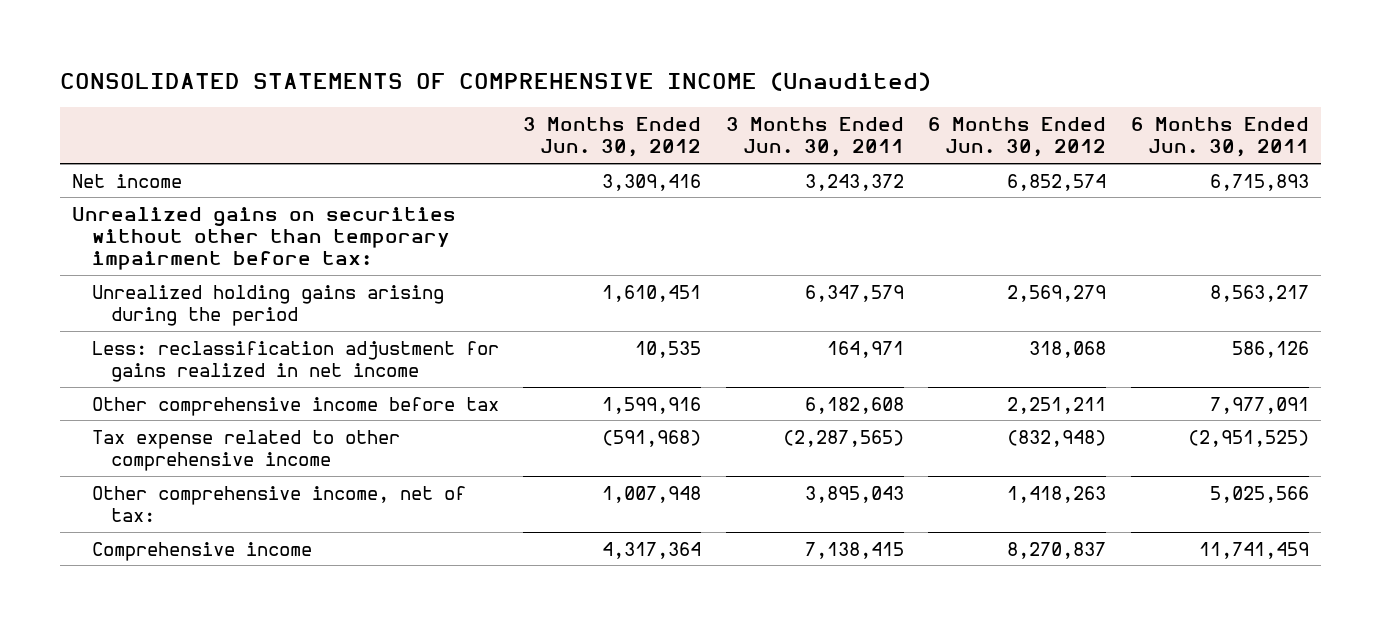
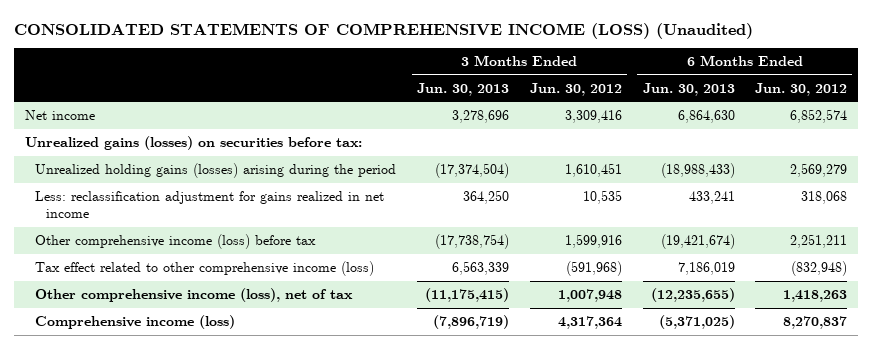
[60,71,932,91] CONSOLIDATED STATEMENTS OF COMPREHENSIVE INCOME (Unaudited) -> [14,22,754,39] CONSOLIDATED STATEMENTS OF COMPREHENSIVE INCOME (LOSS) (Unaudited)
[725,117,904,158] 3 Months Ended Jun. 30, 2011 -> none
[1130,117,1309,158] 6 Months Ended Jun. 30, 2011 -> none
none -> [416,82,509,96] Jun. 30, 2013
none -> [642,82,735,96] Jun. 30, 2013
[72,206,457,271] Unrealized gains on securities without other than temporary impairment before tax: -> [24,135,362,150] Unrealized gains (losses) on securities before tax:
[91,284,444,327] Unrealized holding gains arising during the period -> [35,162,397,178] Unrealized holding gains (losses) arising during the period
[91,396,499,416] Other comprehensive income before tax -> [35,233,317,249] Other comprehensive income (loss) before tax
[91,429,400,472] Tax expense related to other comprehensive income -> [35,260,375,276] Tax effect related to other comprehensive income (loss)
[91,485,466,523] Other comprehensive income, net of tax: -> [35,287,354,302] Other comprehensive income (loss), net of tax
[91,541,312,561] Comprehensive income -> [35,314,236,329] Comprehensive income (loss)

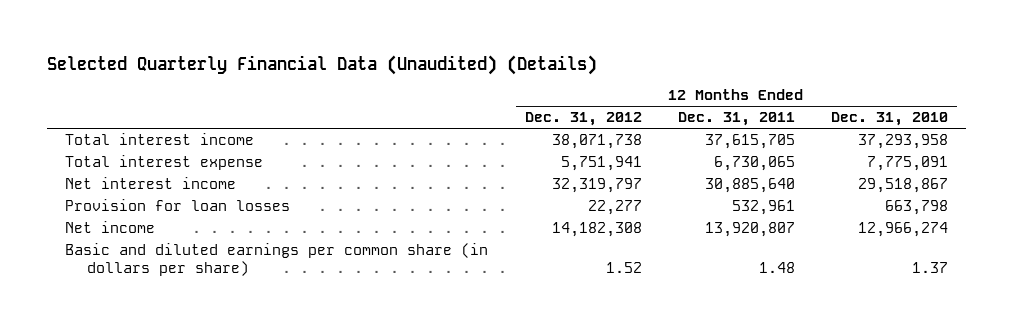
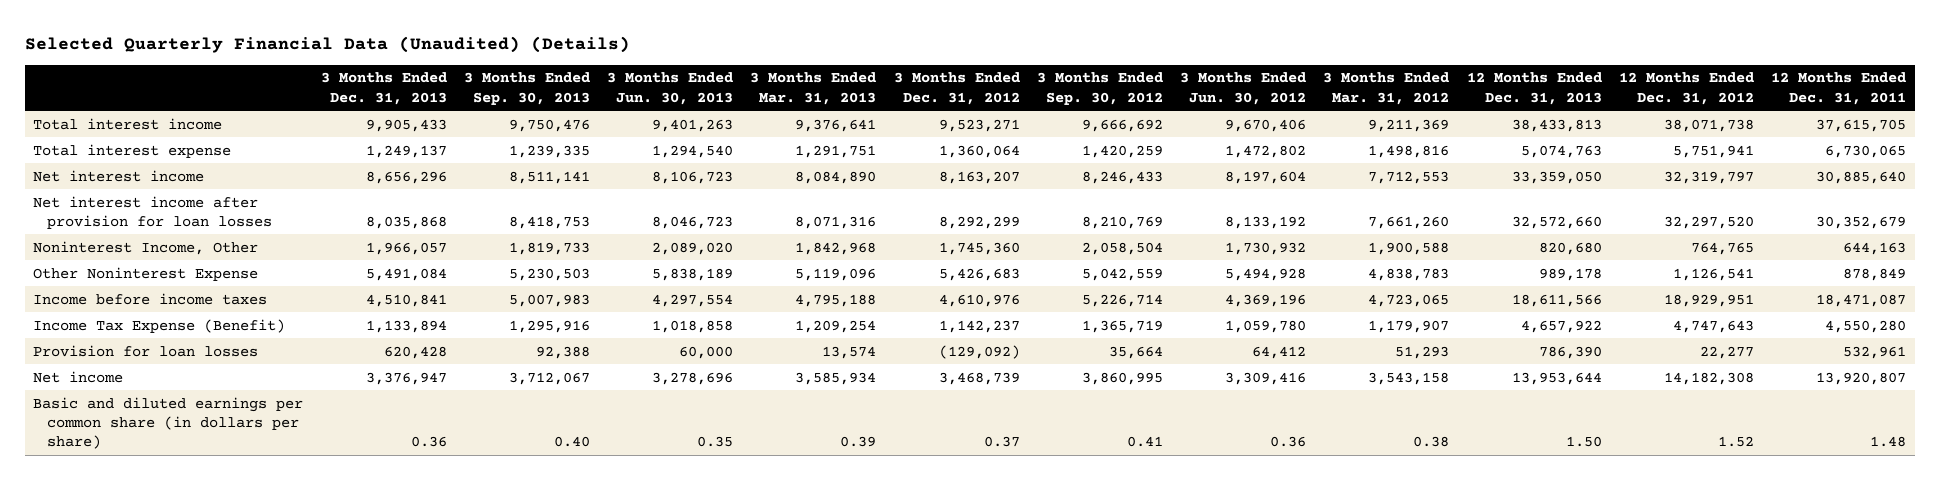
[830,112,948,127] Dec. 31, 2010 -> none
none -> [320,72,447,105] 3 Months Ended Dec. 31, 2013
none -> [463,72,590,105] 3 Months Ended Sep. 30, 2013
none -> [607,72,734,105] 3 Months Ended Jun. 30, 2013
none -> [750,72,877,105] 3 Months Ended Mar. 31, 2013
none -> [893,72,1020,105] 3 Months Ended Dec. 31, 2012
none -> [1036,72,1163,105] 3 Months Ended Sep. 30, 2012
none -> [1180,72,1307,105] 3 Months Ended Jun. 30, 2012
none -> [1323,72,1450,105] 3 Months Ended Mar. 31, 2012
none -> [1466,72,1602,105] 12 Months Ended Dec. 31, 2013
none -> [33,195,273,229] Net interest income after provision for loan losses
none -> [33,240,259,255] Noninterest Income, Other
none -> [33,266,259,281] Other Noninterest Expense
none -> [33,292,268,305] Income before income taxes
none -> [33,318,286,333] Income Tax Expense (Benefit)

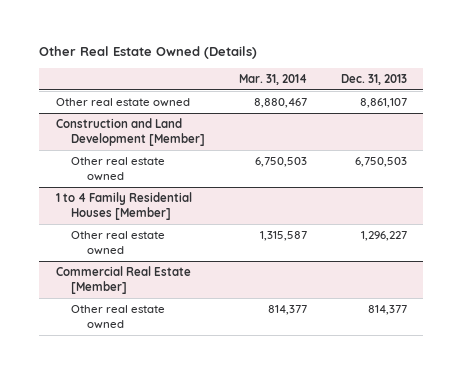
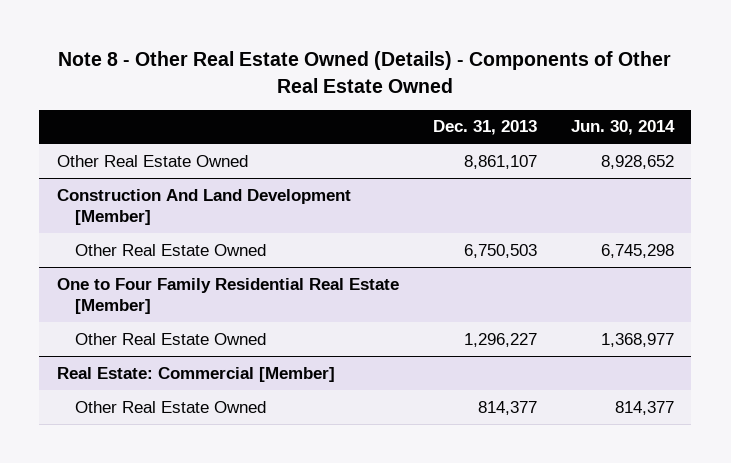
[38,46,257,60] Other Real Estate Owned (Details) -> [58,50,672,93] Note 8 - Other Real Estate Owned (Details) - Components of Other Real Estate Owned
[239,73,308,85] Mar. 31, 2014 -> none
none -> [571,120,676,136] Jun. 30, 2014
[55,191,192,220] 1 to 4 Family Residential Houses [Member] -> none
[55,97,190,107] Other real estate owned -> [56,154,248,167] Other Real Estate Owned
[55,117,206,146] Construction and Land Development [Member] -> [56,188,351,226] Construction And Land Development [Member]
[71,156,166,181] Other real estate owned -> [74,243,266,256] Other Real Estate Owned
none -> [56,277,399,315] One to Four Family Residential Real Estate [Member]
[71,230,166,255] Other real estate owned -> [74,332,266,345] Other Real Estate Owned
[55,265,191,294] Commercial Real Estate [Member] -> [56,366,335,382] Real Estate: Commercial [Member]
[71,304,166,329] Other real estate owned -> [74,400,266,413] Other Real Estate Owned

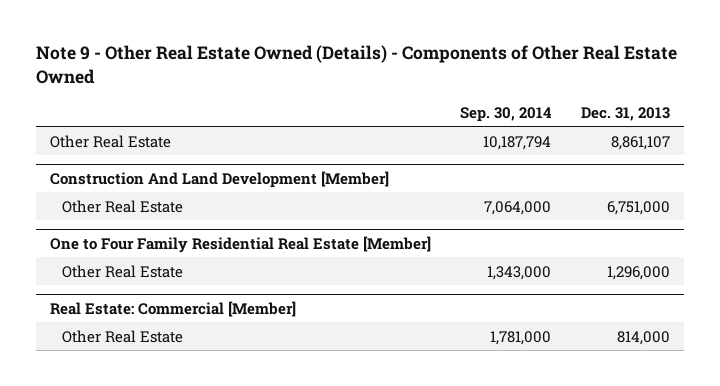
[58,50,672,93] Note 8 - Other Real Estate Owned (Details) - Components of Other Real Estate Owned -> [35,45,677,84] Note 9 - Other Real Estate Owned (Details) - Components of Other Real Estate Owned
[571,120,676,136] Jun. 30, 2014 -> none
none -> [460,106,553,122] Sep. 30, 2014
[56,154,248,167] Other Real Estate Owned -> [50,134,172,148] Other Real Estate
[74,243,266,256] Other Real Estate Owned -> [62,199,184,213] Other Real Estate
[463,243,537,258] 6,750,503 -> [606,200,670,215] 6,751,000
[74,332,266,345] Other Real Estate Owned -> [62,264,184,278] Other Real Estate
[463,332,537,347] 1,296,227 -> [606,265,670,280] 1,296,000
[74,400,266,413] Other Real Estate Owned -> [62,329,184,343] Other Real Estate
[477,400,537,415] 814,377 -> [616,330,670,345] 814,000

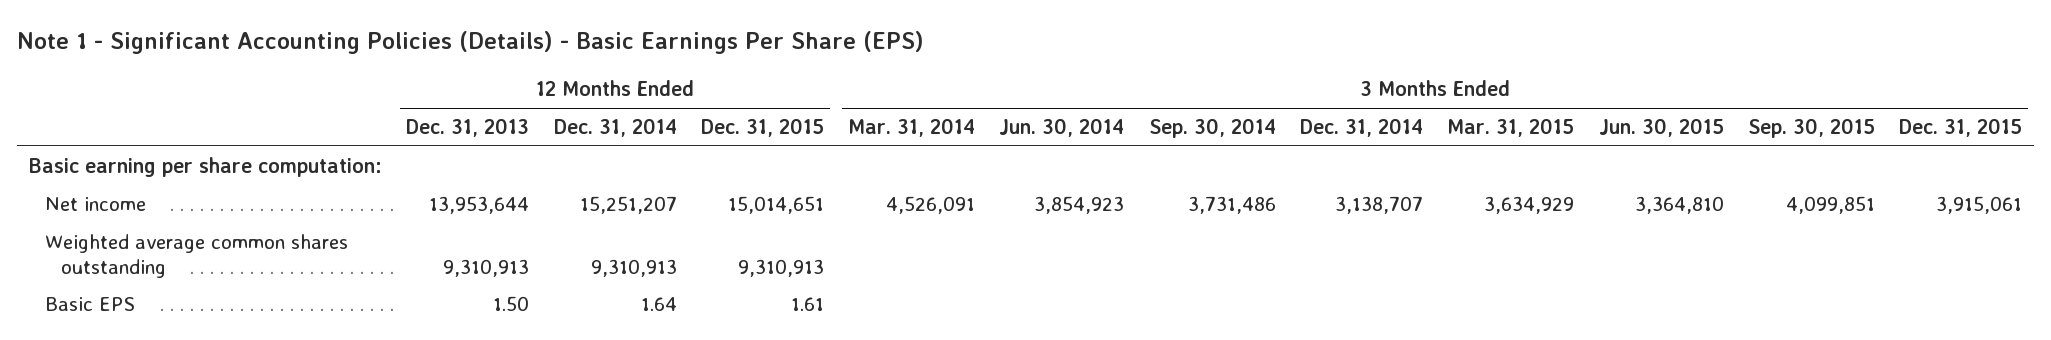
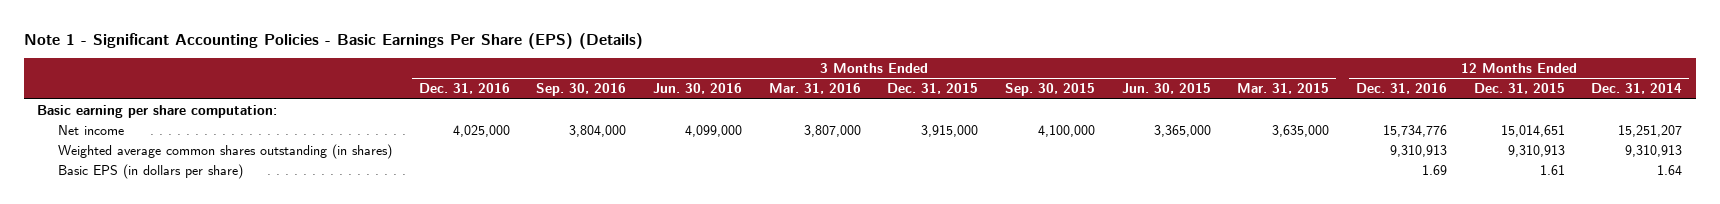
[16,31,924,55] Note 1 - Significant Accounting Policies (Details) - Basic Earnings Per Share (EPS) -> [23,32,643,49] Note 1 - Significant Accounting Policies - Basic Earnings Per Share (EPS) (Details)
[406,118,530,138] Dec. 31, 2013 -> none
[848,118,976,138] Mar. 31, 2014 -> none
[999,118,1125,138] Jun. 30, 2014 -> none
[1148,118,1276,139] Sep. 30, 2014 -> none
[1299,118,1423,138] Dec. 31, 2014 -> none
none -> [418,83,510,95] Dec. 31, 2016
none -> [536,83,627,97] Sep. 30, 2016
none -> [653,83,743,95] Jun. 30, 2016
none -> [768,83,861,95] Mar. 31, 2016
none -> [1356,83,1448,95] Dec. 31, 2016
[1484,196,1575,215] 3,634,929 -> [1272,124,1330,137] 3,635,000
[1634,196,1724,215] 3,364,810 -> [1153,124,1211,137] 3,365,000
[1785,196,1875,215] 4,099,851 -> [1038,124,1096,137] 4,100,000
[1936,196,2023,215] 3,915,061 -> [921,124,979,137] 3,915,000
[44,234,348,278] Weighted average common shares outstanding -> [58,143,393,159] Weighted average common shares outstanding (in shares)
[44,297,135,312] Basic EPS -> [58,163,244,179] Basic EPS (in dollars per share)

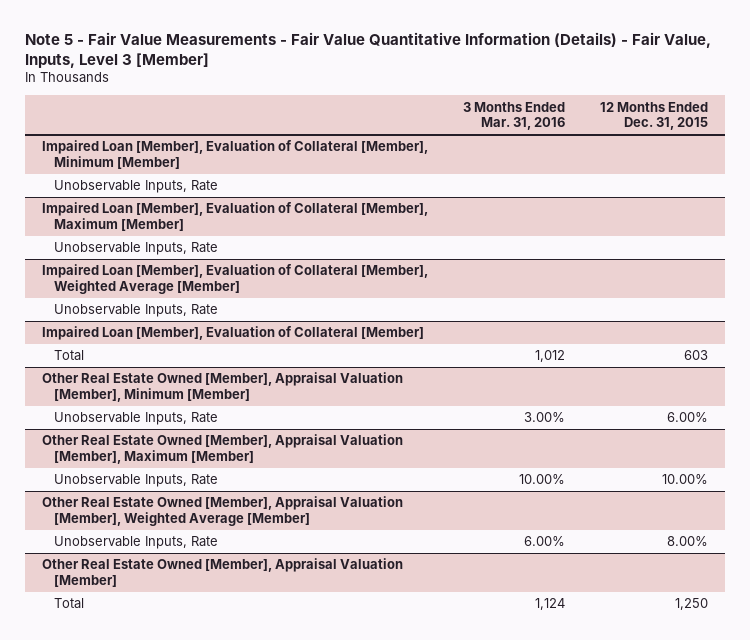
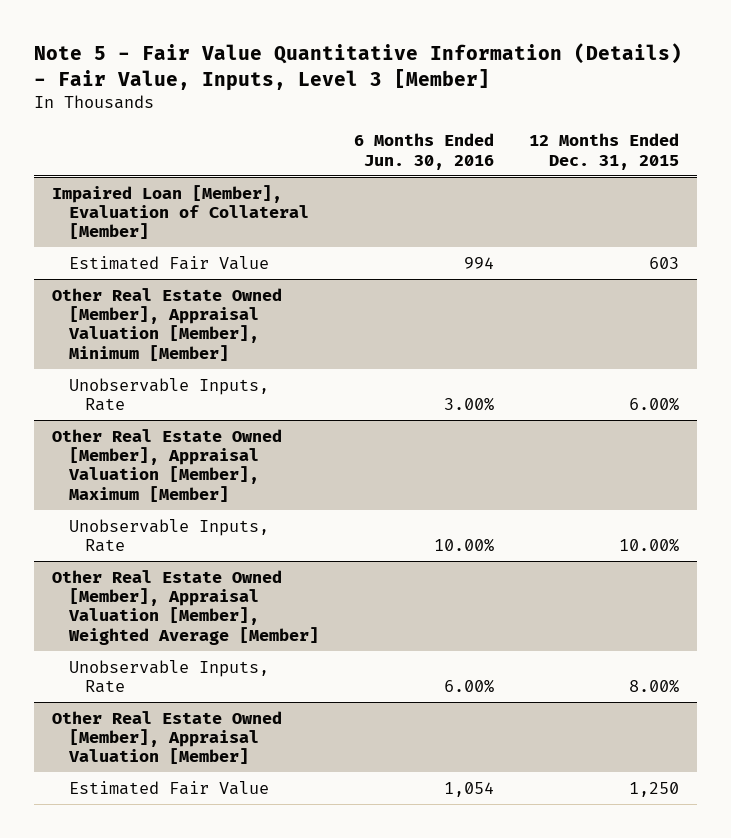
[24,31,711,68] Note 5 - Fair Value Measurements - Fair Value Quantitative Information (Details) - Fair Value, Inputs, Level 3 [Member] -> [34,42,683,91] Note 5 - Fair Value Quantitative Information (Details) - Fair Value, Inputs, Level 3 [Member]
[462,101,565,131] 3 Months Ended Mar. 31, 2016 -> none
none -> [353,133,494,170] 6 Months Ended Jun. 30, 2016
[42,140,429,169] Impaired Loan [Member], Evaluation of Collateral [Member], Minimum [Member] -> none
[54,180,219,194] Unobservable Inputs, Rate -> none
[42,202,429,231] Impaired Loan [Member], Evaluation of Collateral [Member], Maximum [Member] -> none
[54,242,219,256] Unobservable Inputs, Rate -> none
[42,264,429,294] Impaired Loan [Member], Evaluation of Collateral [Member], Weighted Average [Member] -> none
[54,304,219,318] Unobservable Inputs, Rate -> none
[54,350,85,362] Total -> [68,255,269,270] Estimated Fair Value
[54,598,85,610] Total -> [68,780,269,795] Estimated Fair Value

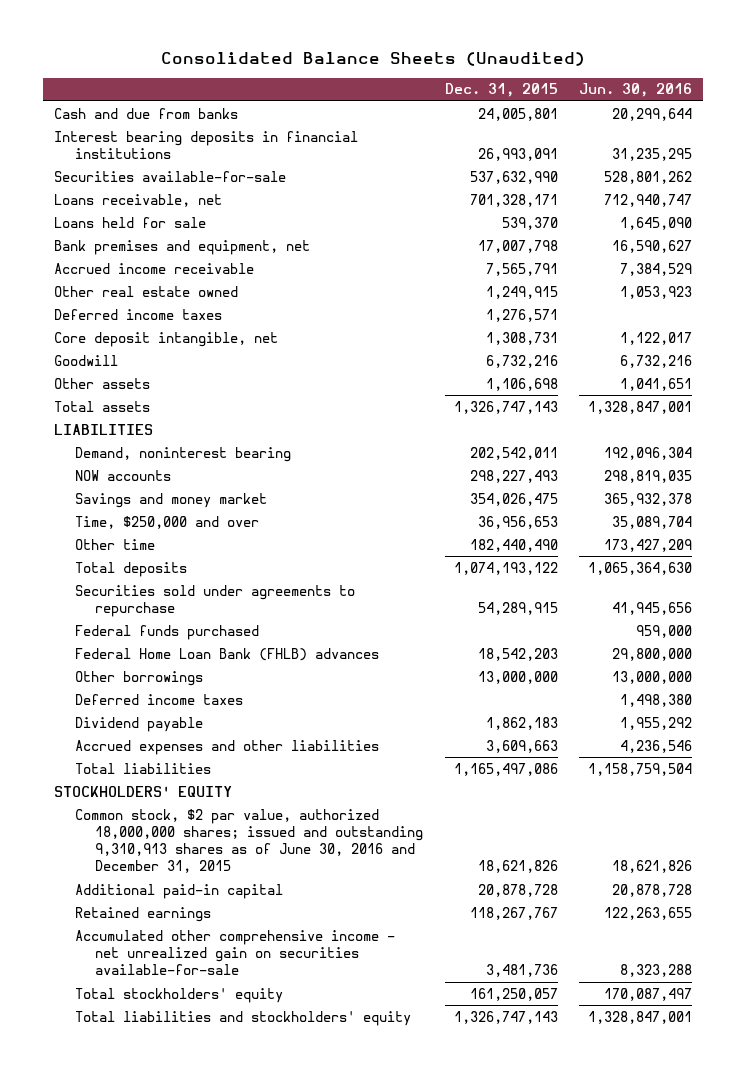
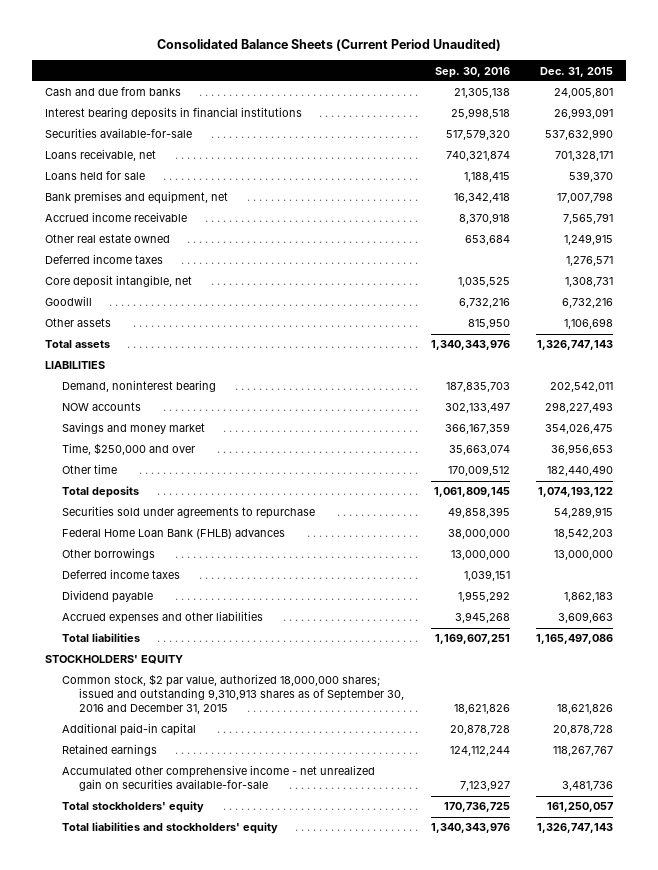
[160,52,585,67] Consolidated Balance Sheets (Unaudited) -> [157,39,502,52] Consolidated Balance Sheets (Current Period Unaudited)
[579,83,693,98] Jun. 30, 2016 -> none
none -> [434,66,510,78] Sep. 30, 2016
[74,624,259,640] Federal funds purchased -> none
[74,808,424,874] Common stock, $2 par value, authorized 18,000,000 shares; issued and outstanding 9,310,913 shares as of June 30, 2016 and December 31, 2015 -> [62,674,405,715] Common stock, $2 par value, authorized 18,000,000 shares; issued and outstanding 9,310,913 shares as of September 30, 2016 and December 31, 2015

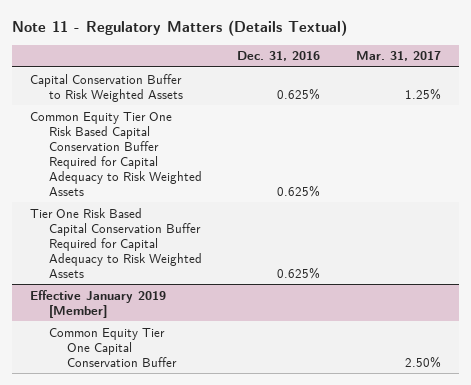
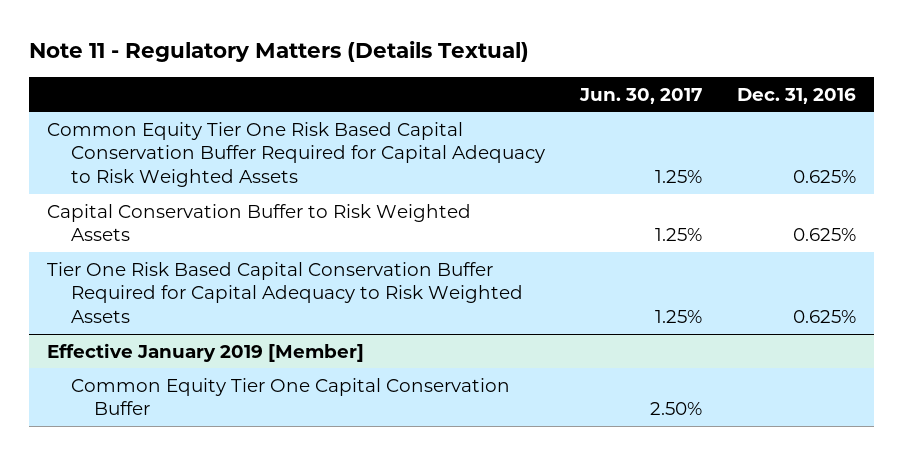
[356,51,442,62] Mar. 31, 2017 -> none
none -> [578,87,702,104] Jun. 30, 2017
[29,73,183,102] Capital Conservation Buffer to Risk Weighted Assets -> [46,203,471,242] Capital Conservation Buffer to Risk Weighted Assets

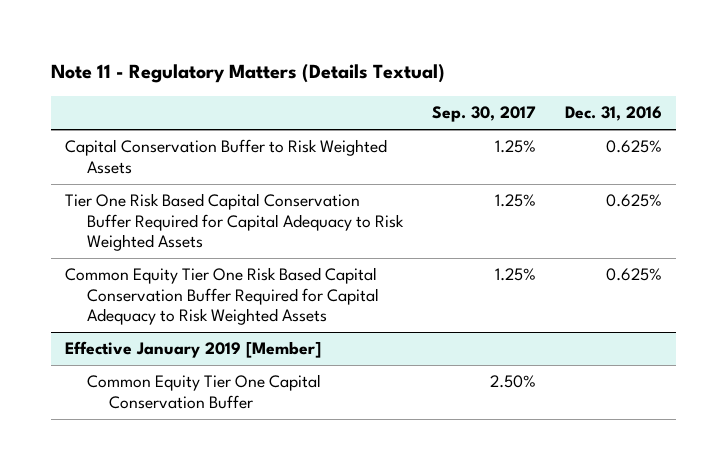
[578,87,702,104] Jun. 30, 2017 -> none
none -> [431,106,536,123] Sep. 30, 2017
[46,121,545,188] Common Equity Tier One Risk Based Capital Conservation Buffer Required for Capital Adequacy to Risk Weighted Assets -> [65,267,380,326] Common Equity Tier One Risk Based Capital Conservation Buffer Required for Capital Adequacy to Risk Weighted Assets

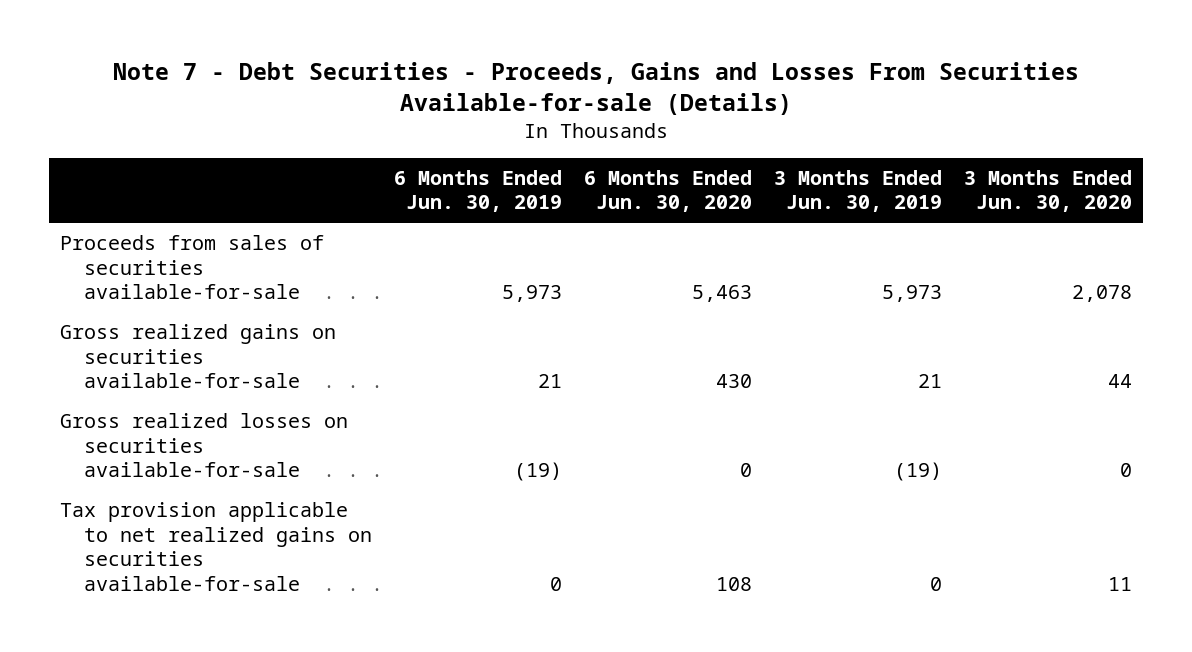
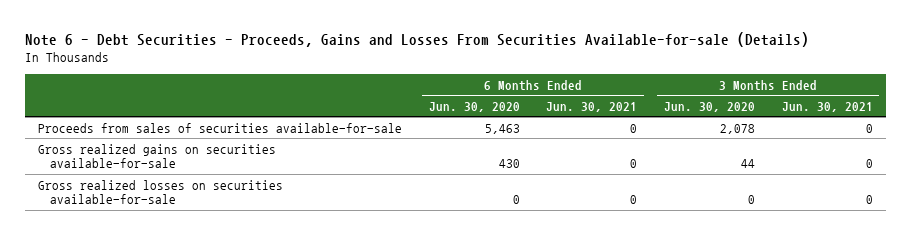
[112,61,1079,115] Note 7 - Debt Securities - Proceeds, Gains and Losses From Securities Available-for-sale (Details) -> [24,32,809,48] Note 6 - Debt Securities - Proceeds, Gains and Losses From Securities Available-for-sale (Details)
[394,169,563,213] 6 Months Ended Jun. 30, 2019 -> none
[774,169,943,213] 3 Months Ended Jun. 30, 2019 -> none
none -> [546,101,638,112] Jun. 30, 2021
none -> [781,101,873,112] Jun. 30, 2021
[59,502,373,591] Tax provision applicable to net realized gains on securities available-for-sale -> none

